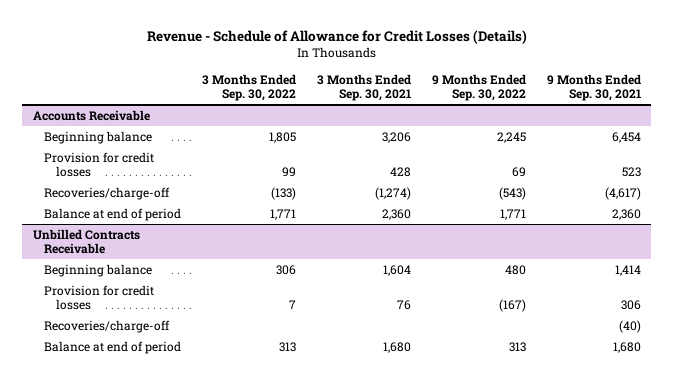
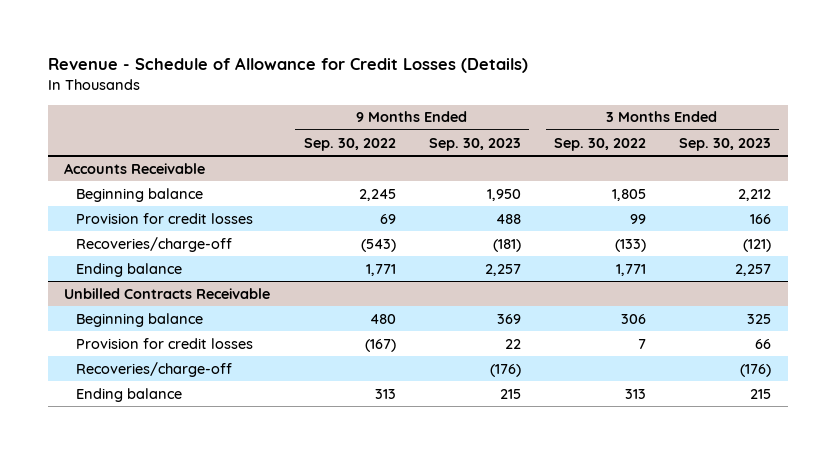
[317,73,412,101] 3 Months Ended Sep. 30, 2021 -> none
[546,73,641,101] 9 Months Ended Sep. 30, 2021 -> none
none -> [428,137,521,151] Sep. 30, 2023
none -> [679,137,772,151] Sep. 30, 2023
[44,207,182,221] Balance at end of period -> [76,262,183,277] Ending balance
[44,340,182,354] Balance at end of period -> [76,387,183,402] Ending balance

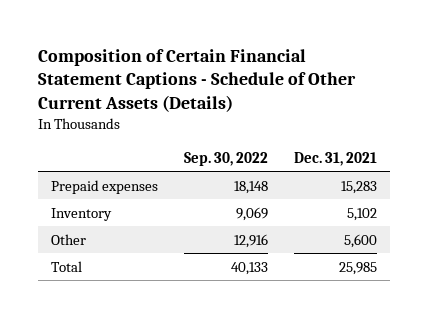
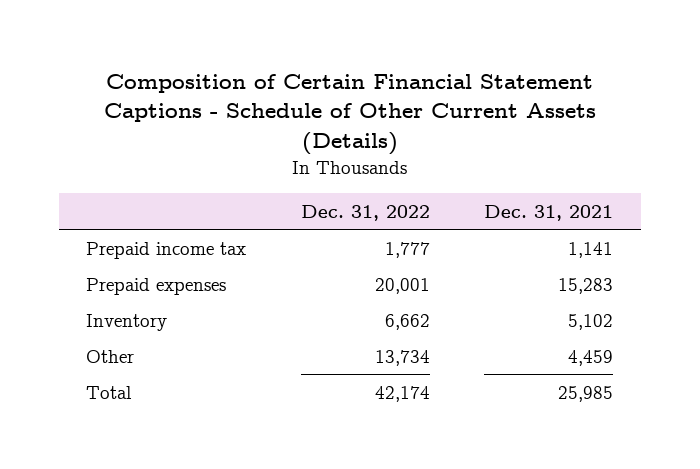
[183,152,268,167] Sep. 30, 2022 -> none
none -> [300,204,430,221] Dec. 31, 2022
none -> [86,241,247,259] Prepaid income tax
[343,233,377,248] 5,600 -> [568,349,614,366] 4,459

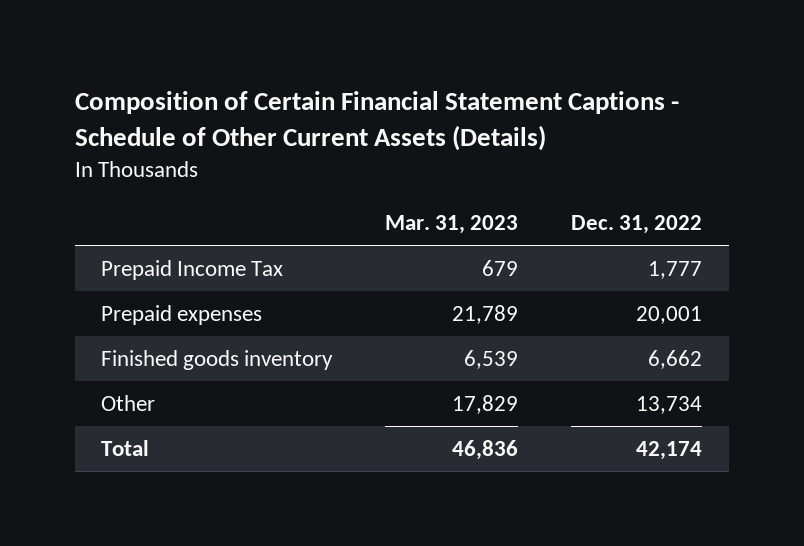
[484,204,614,221] Dec. 31, 2021 -> none
none -> [385,215,519,235] Mar. 31, 2023
[86,241,247,259] Prepaid income tax -> [101,260,284,281] Prepaid Income Tax
[86,313,168,331] Inventory -> [101,350,334,371] Finished goods inventory

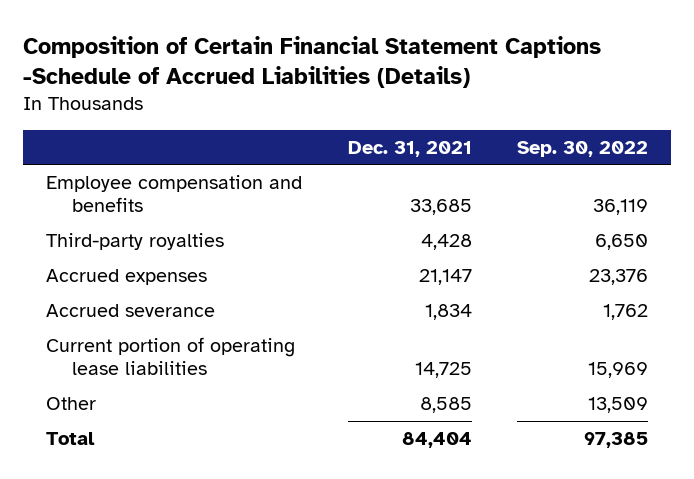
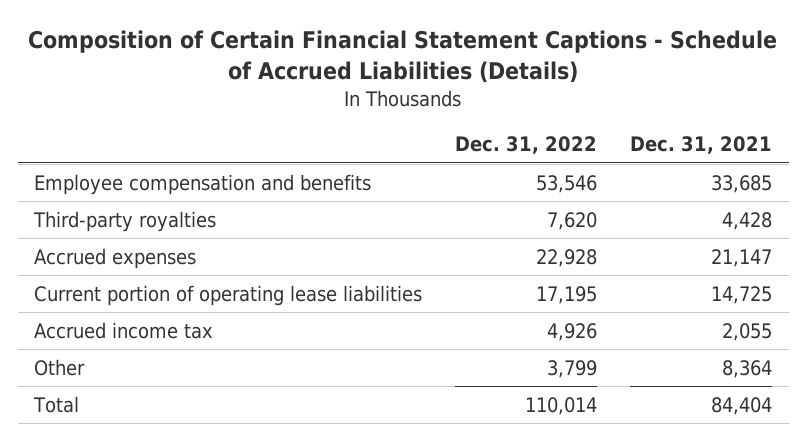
[23,35,602,88] Composition of Certain Financial Statement Captions -Schedule of Accrued Liabilities (Details) -> [28,30,778,83] Composition of Certain Financial Statement Captions - Schedule of Accrued Liabilities (Details)
[516,140,648,157] Sep. 30, 2022 -> none
none -> [455,136,598,155] Dec. 31, 2022
[46,303,216,317] Accrued severance -> none
none -> [34,321,214,339] Accrued income tax
[419,396,472,413] 8,585 -> [722,359,773,378] 8,364

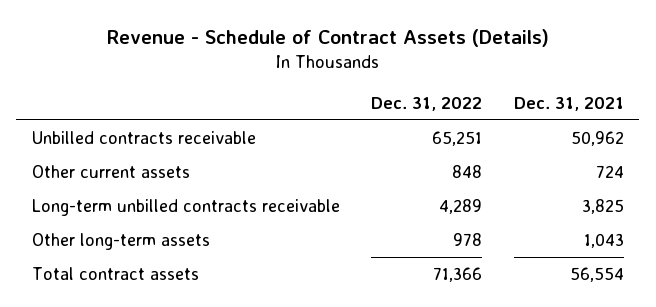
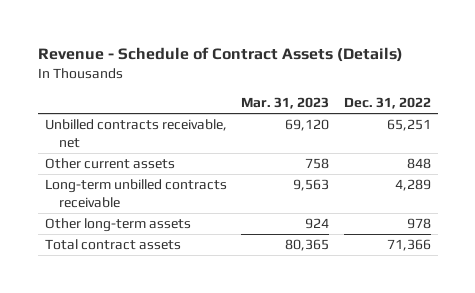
[513,96,624,111] Dec. 31, 2021 -> none
none -> [241,96,330,109] Mar. 31, 2023
[32,131,257,145] Unbilled contracts receivable -> [44,119,227,148] Unbilled contracts receivable, net

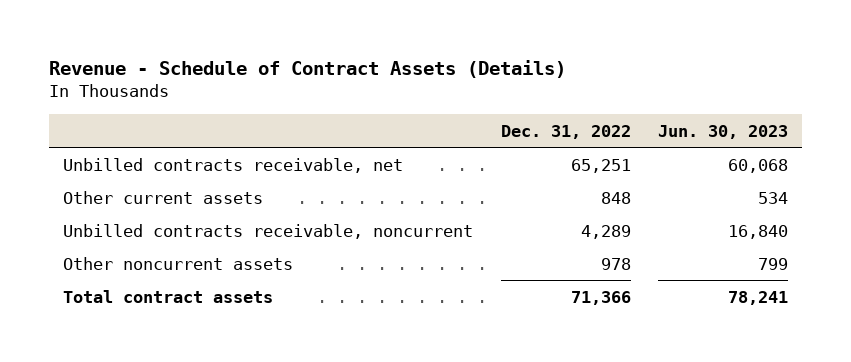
[241,96,330,109] Mar. 31, 2023 -> none
none -> [658,124,789,139] Jun. 30, 2023
[44,179,227,208] Long-term unbilled contracts receivable -> [62,223,473,239] Unbilled contracts receivable, noncurrent
[44,218,191,233] Other long-term assets -> [62,256,293,270] Other noncurrent assets

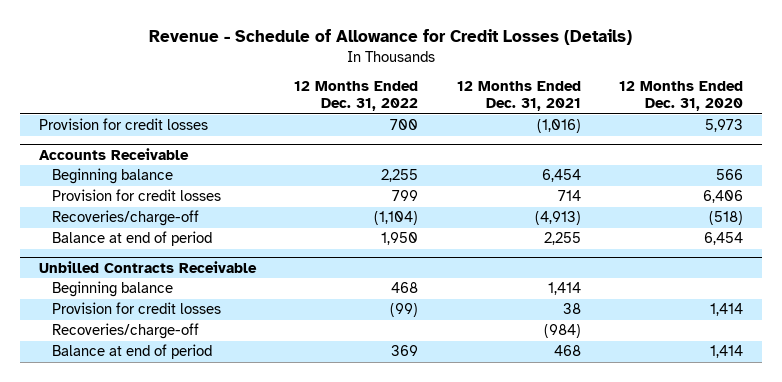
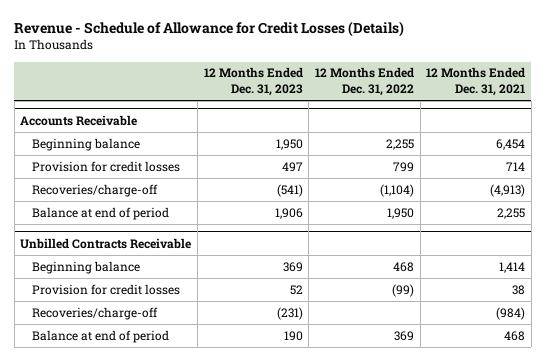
[619,81,744,112] 12 Months Ended Dec. 31, 2020 -> none
none -> [203,67,303,96] 12 Months Ended Dec. 31, 2023
[38,118,208,131] Provision for credit losses -> none

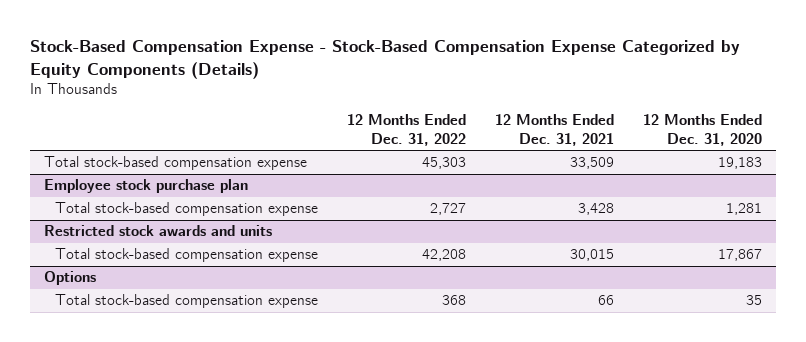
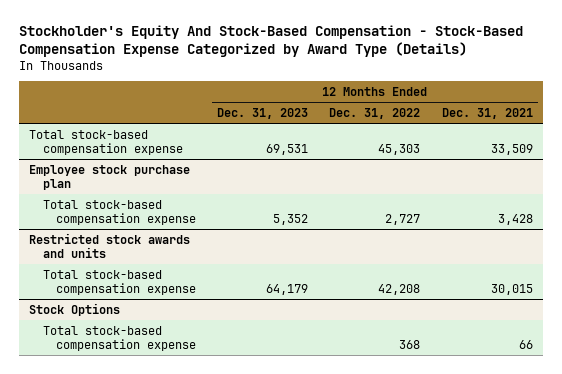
[29,40,740,79] Stock-Based Compensation Expense - Stock-Based Compensation Expense Categorized by Equity Components (Details) -> [18,25,523,58] Stockholder's Equity And Stock-Based Compensation - Stock-Based Compensation Expense Categorized by Award Type (Details)
[642,113,762,146] 12 Months Ended Dec. 31, 2020 -> none
none -> [217,107,309,119] Dec. 31, 2023
[44,271,97,286] Options -> [29,302,121,316] Stock Options

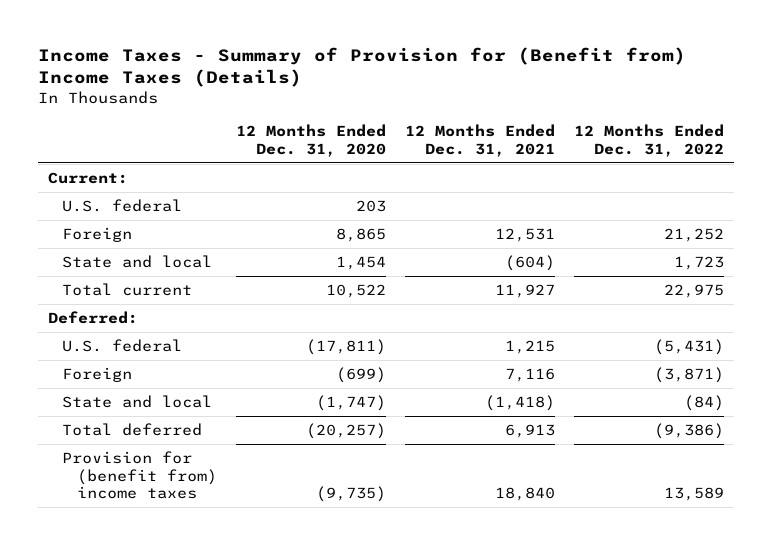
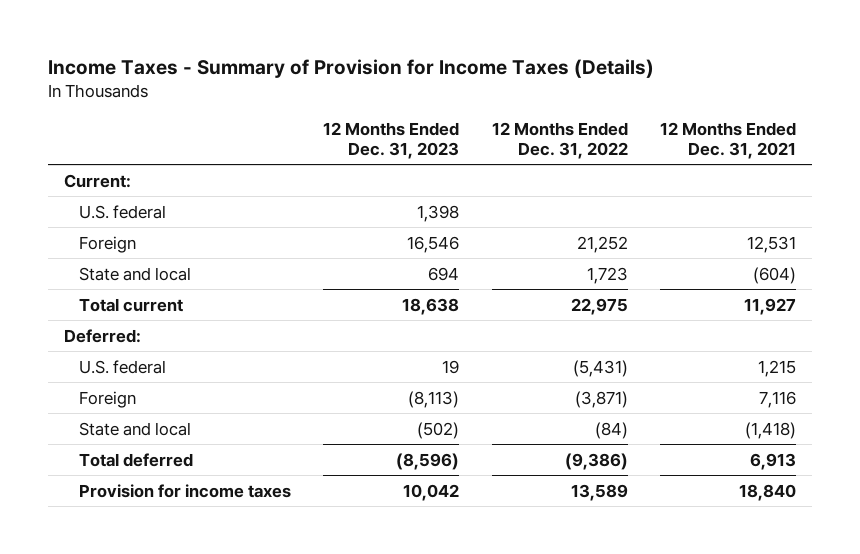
[38,46,687,88] Income Taxes - Summary of Provision for (Benefit from) Income Taxes (Details) -> [47,58,654,78] Income Taxes - Summary of Provision for Income Taxes (Details)
[235,123,386,157] 12 Months Ended Dec. 31, 2020 -> none
none -> [323,121,460,159] 12 Months Ended Dec. 31, 2023
[62,451,217,500] Provision for (benefit from) income taxes -> [78,483,291,498] Provision for income taxes

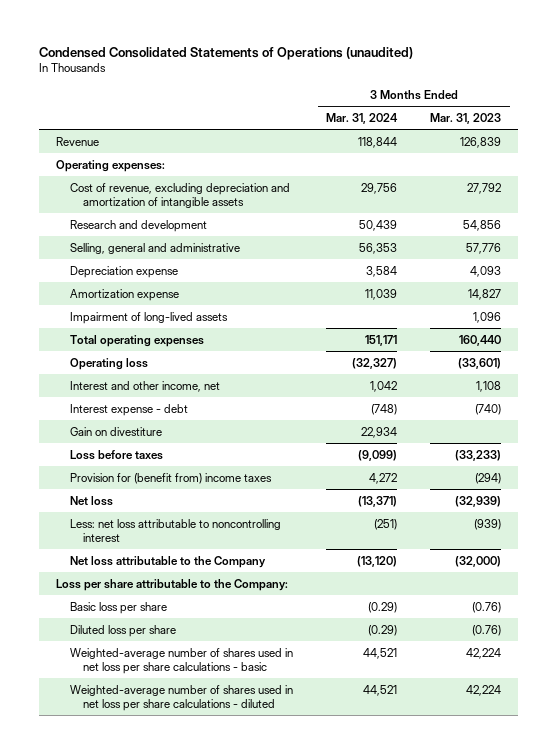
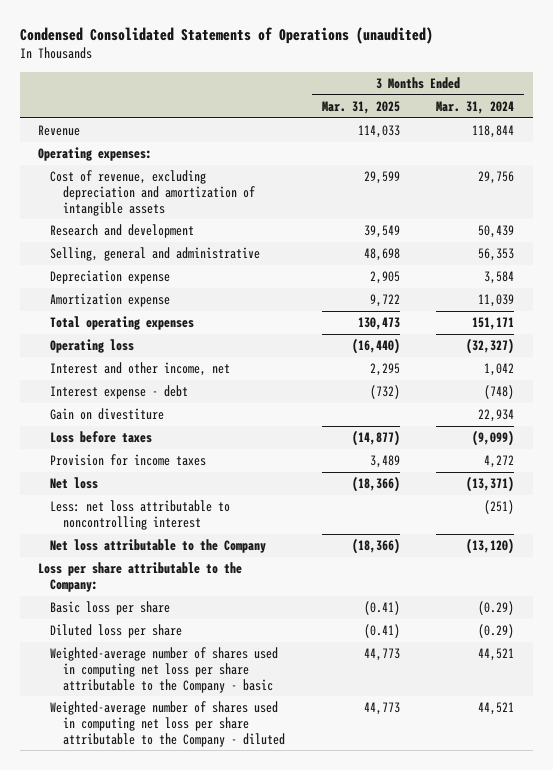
[430,113,502,125] Mar. 31, 2023 -> none
none -> [321,100,400,114] Mar. 31, 2025
[69,311,228,324] Impairment of long-lived assets -> none
[69,472,272,484] Provision for (benefit from) income taxes -> [50,454,207,467] Provision for income taxes
[69,647,293,674] Weighted-average number of shares used in net loss per share calculations - basic -> [50,647,279,693] Weighted-average number of shares used in computing net loss per share attributable to the Company - basic
[69,684,293,711] Weighted-average number of shares used in net loss per share calculations - diluted -> [50,701,285,747] Weighted-average number of shares used in computing net loss per share attributable to the Company - diluted

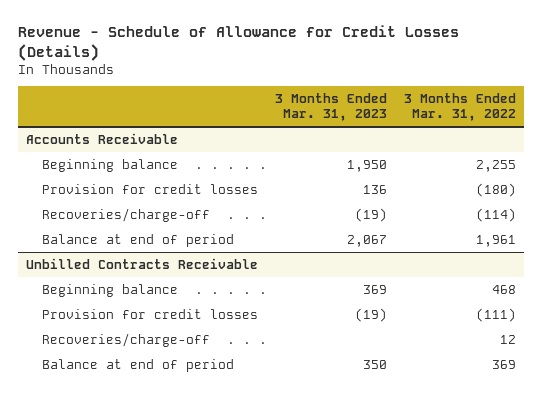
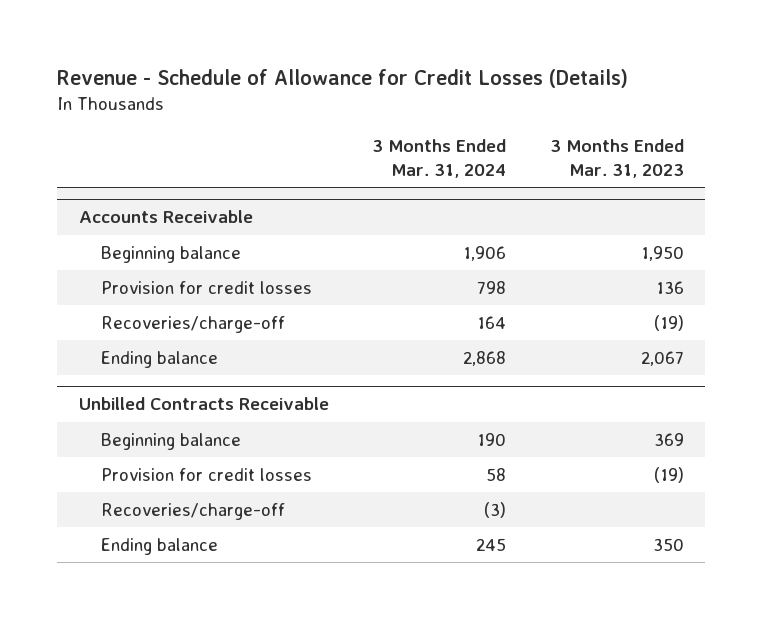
[403,93,516,122] 3 Months Ended Mar. 31, 2022 -> none
none -> [372,139,507,178] 3 Months Ended Mar. 31, 2024
[41,233,234,247] Balance at end of period -> [100,350,218,368] Ending balance
[41,358,234,372] Balance at end of period -> [100,537,218,555] Ending balance

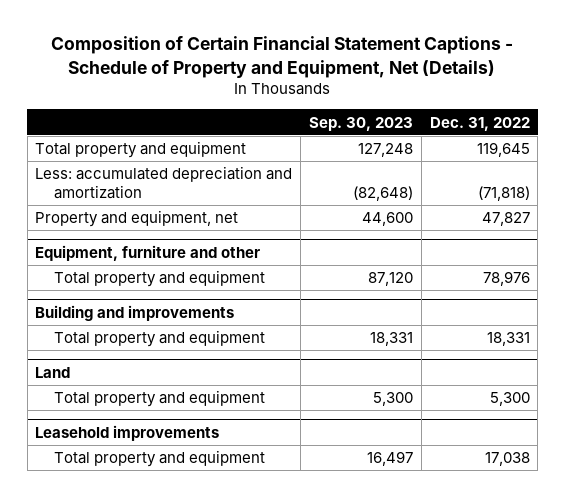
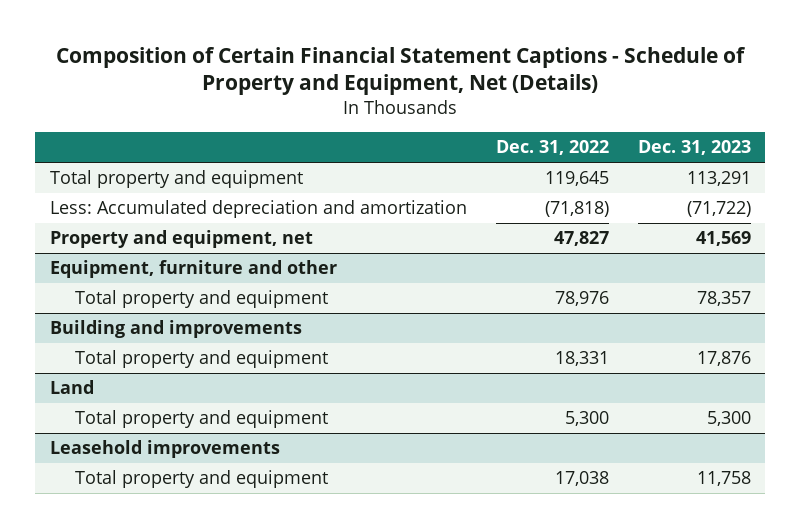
[308,116,413,131] Sep. 30, 2023 -> none
none -> [637,140,751,156] Dec. 31, 2023
[35,166,293,200] Less: accumulated depreciation and amortization -> [49,200,467,219] Less: Accumulated depreciation and amortization

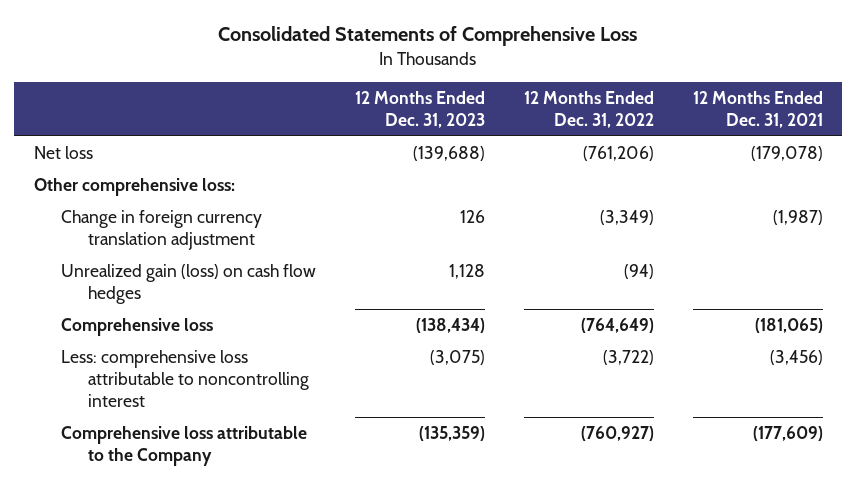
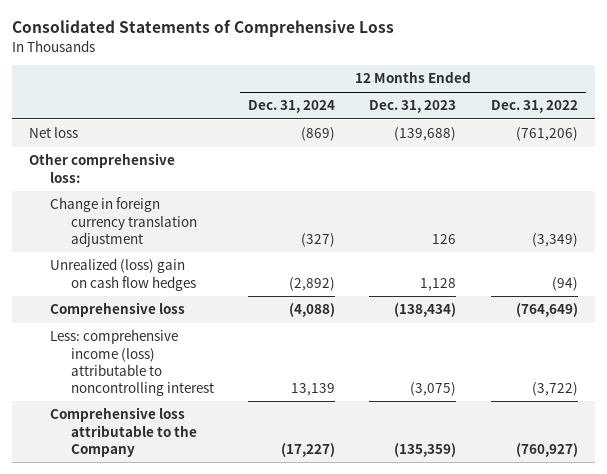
[692,90,823,128] 12 Months Ended Dec. 31, 2021 -> none
none -> [248,100,336,114] Dec. 31, 2024
[60,264,316,304] Unrealized gain (loss) on cash flow hedges -> [50,258,196,291] Unrealized (loss) gain on cash flow hedges
[60,350,309,407] Less: comprehensive loss attributable to noncontrolling interest -> [50,329,214,396] Less: comprehensive income (loss) attributable to noncontrolling interest

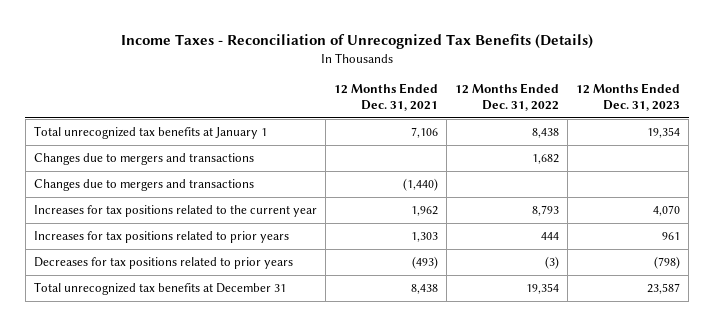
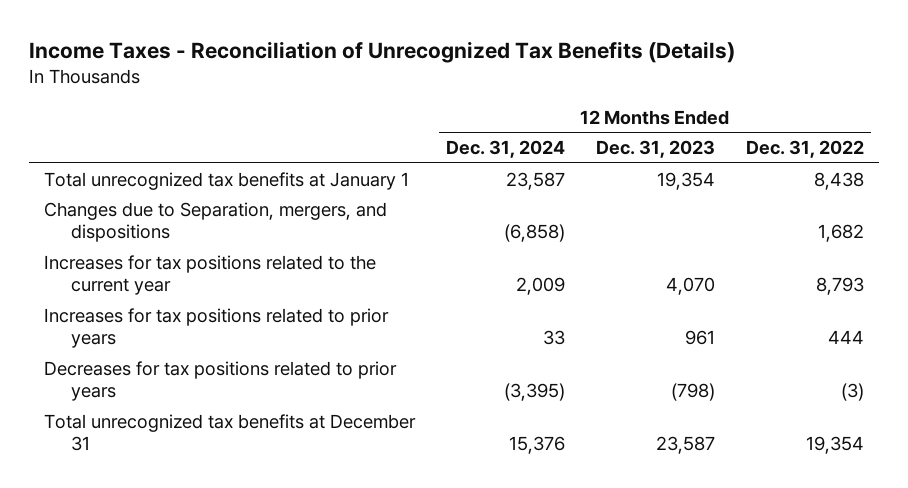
[333,82,438,111] 12 Months Ended Dec. 31, 2021 -> none
none -> [446,140,566,159] Dec. 31, 2024
[33,179,254,192] Changes due to mergers and transactions -> none
[33,153,254,166] Changes due to mergers and transactions -> [44,201,388,243] Changes due to Separation, mergers, and dispositions

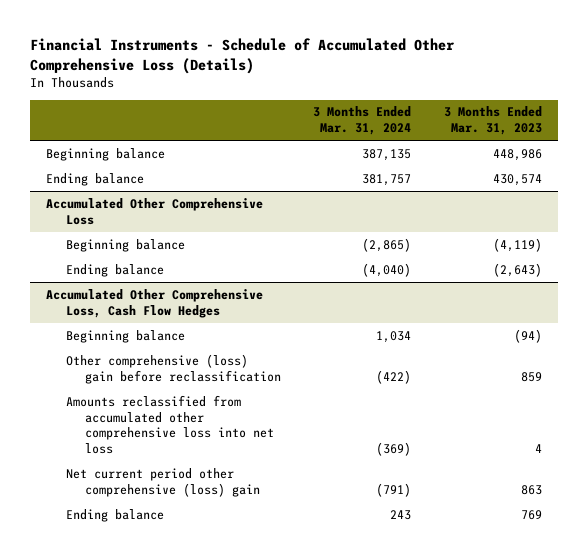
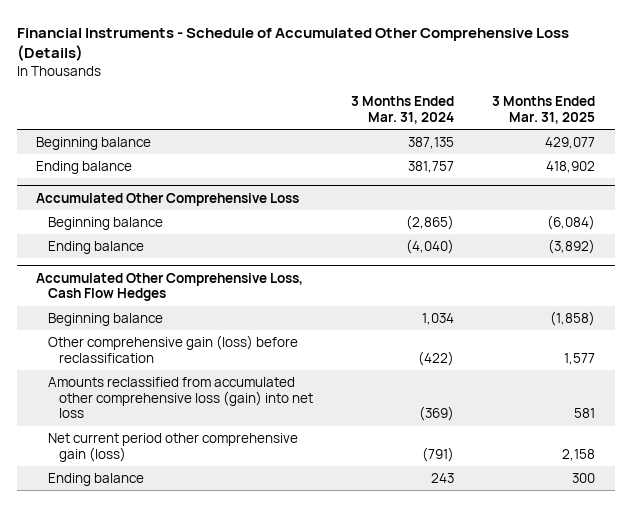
[443,106,542,136] 3 Months Ended Mar. 31, 2023 -> none
none -> [492,96,596,124] 3 Months Ended Mar. 31, 2025
[65,353,281,384] Other comprehensive (loss) gain before reclassification -> [47,335,298,363] Other comprehensive gain (loss) before reclassification
[65,394,274,455] Amounts reclassified from accumulated other comprehensive loss into net loss -> [47,377,314,419] Amounts reclassified from accumulated other comprehensive loss (gain) into net loss
[65,467,260,497] Net current period other comprehensive (loss) gain -> [47,433,298,462] Net current period other comprehensive gain (loss)

